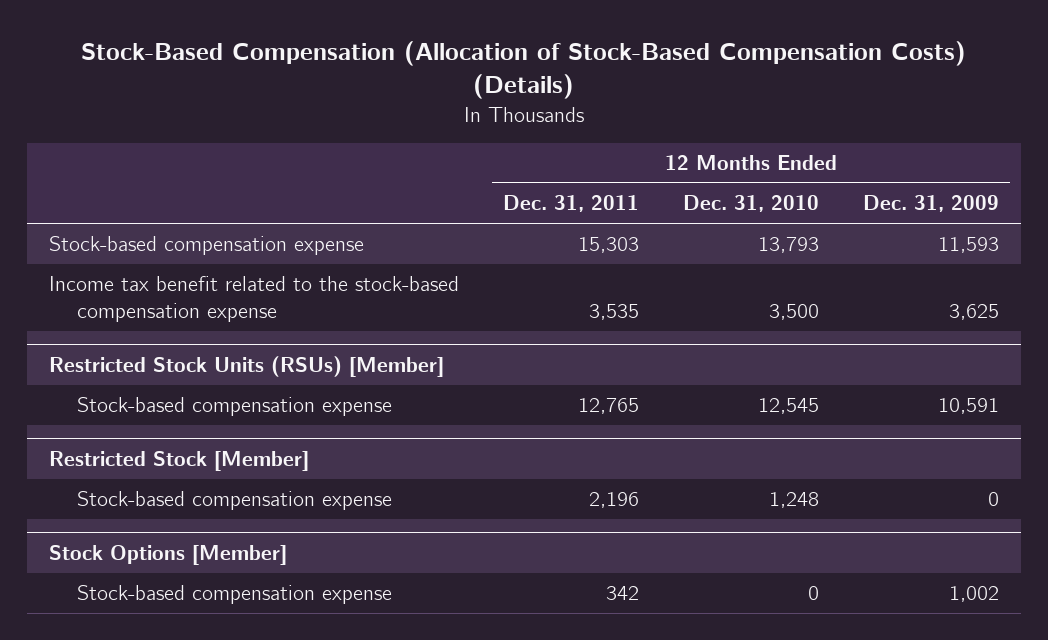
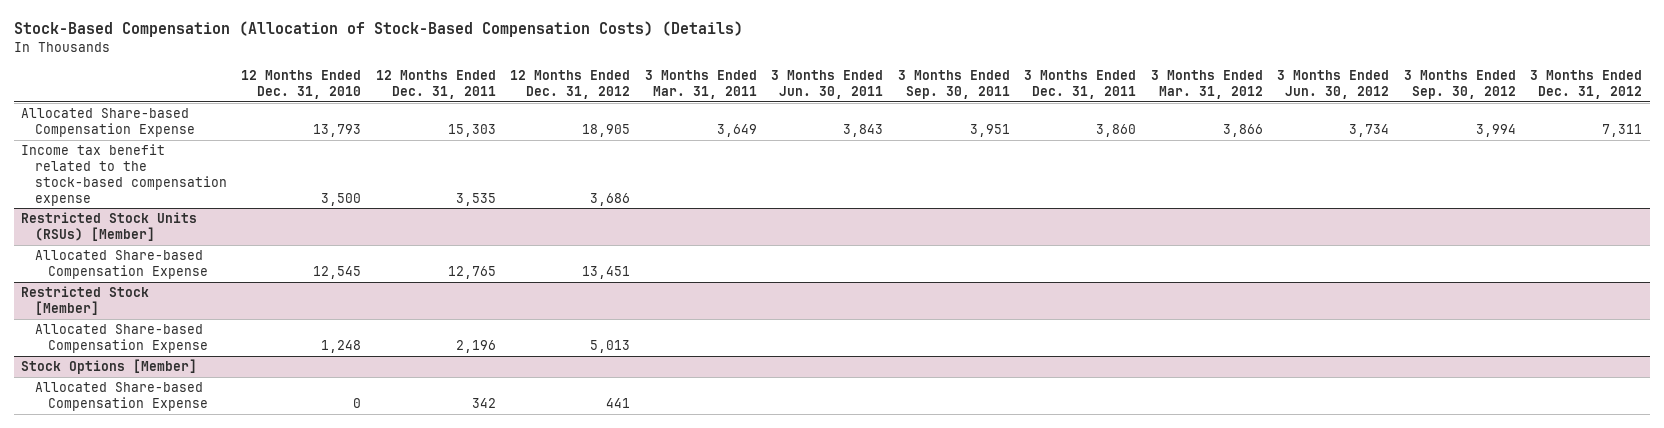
[862,195,999,213] Dec. 31, 2009 -> none
none -> [510,70,631,100] 12 Months Ended Dec. 31, 2012
none -> [644,70,757,100] 3 Months Ended Mar. 31, 2011
none -> [771,70,884,100] 3 Months Ended Jun. 30, 2011
none -> [897,70,1010,100] 3 Months Ended Sep. 30, 2011
none -> [1024,70,1137,100] 3 Months Ended Dec. 31, 2011
none -> [1150,70,1263,100] 3 Months Ended Mar. 31, 2012
none -> [1277,70,1390,100] 3 Months Ended Jun. 30, 2012
none -> [1403,70,1516,100] 3 Months Ended Sep. 30, 2012
none -> [1530,70,1643,100] 3 Months Ended Dec. 31, 2012
[49,236,365,256] Stock-based compensation expense -> [21,108,195,138] Allocated Share-based Compensation Expense
[76,397,392,417] Stock-based compensation expense -> [34,250,209,280] Allocated Share-based Compensation Expense
[76,491,392,511] Stock-based compensation expense -> [34,324,209,354] Allocated Share-based Compensation Expense
[76,585,392,605] Stock-based compensation expense -> [34,382,209,412] Allocated Share-based Compensation Expense

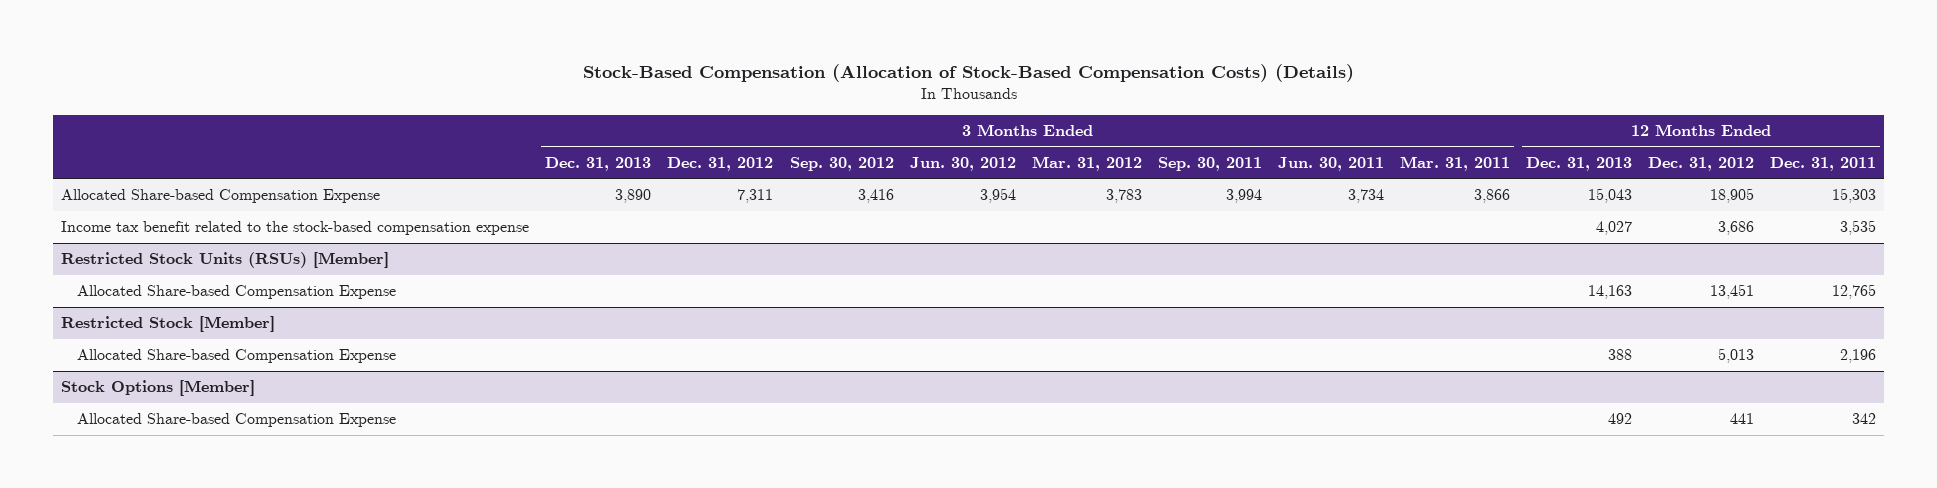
[241,70,362,100] 12 Months Ended Dec. 31, 2010 -> none
[1024,70,1137,100] 3 Months Ended Dec. 31, 2011 -> none
none -> [545,156,652,171] Dec. 31, 2013
none -> [1525,156,1632,171] Dec. 31, 2013
[716,124,757,138] 3,649 -> [1473,189,1510,204] 3,866
[843,124,884,138] 3,843 -> [1347,189,1384,204] 3,734
[969,124,1010,138] 3,951 -> [1225,189,1262,204] 3,994
[1222,124,1263,138] 3,866 -> [1105,189,1142,204] 3,783
[1349,124,1390,138] 3,734 -> [979,188,1016,204] 3,954
[1475,124,1516,138] 3,994 -> [857,189,894,204] 3,416

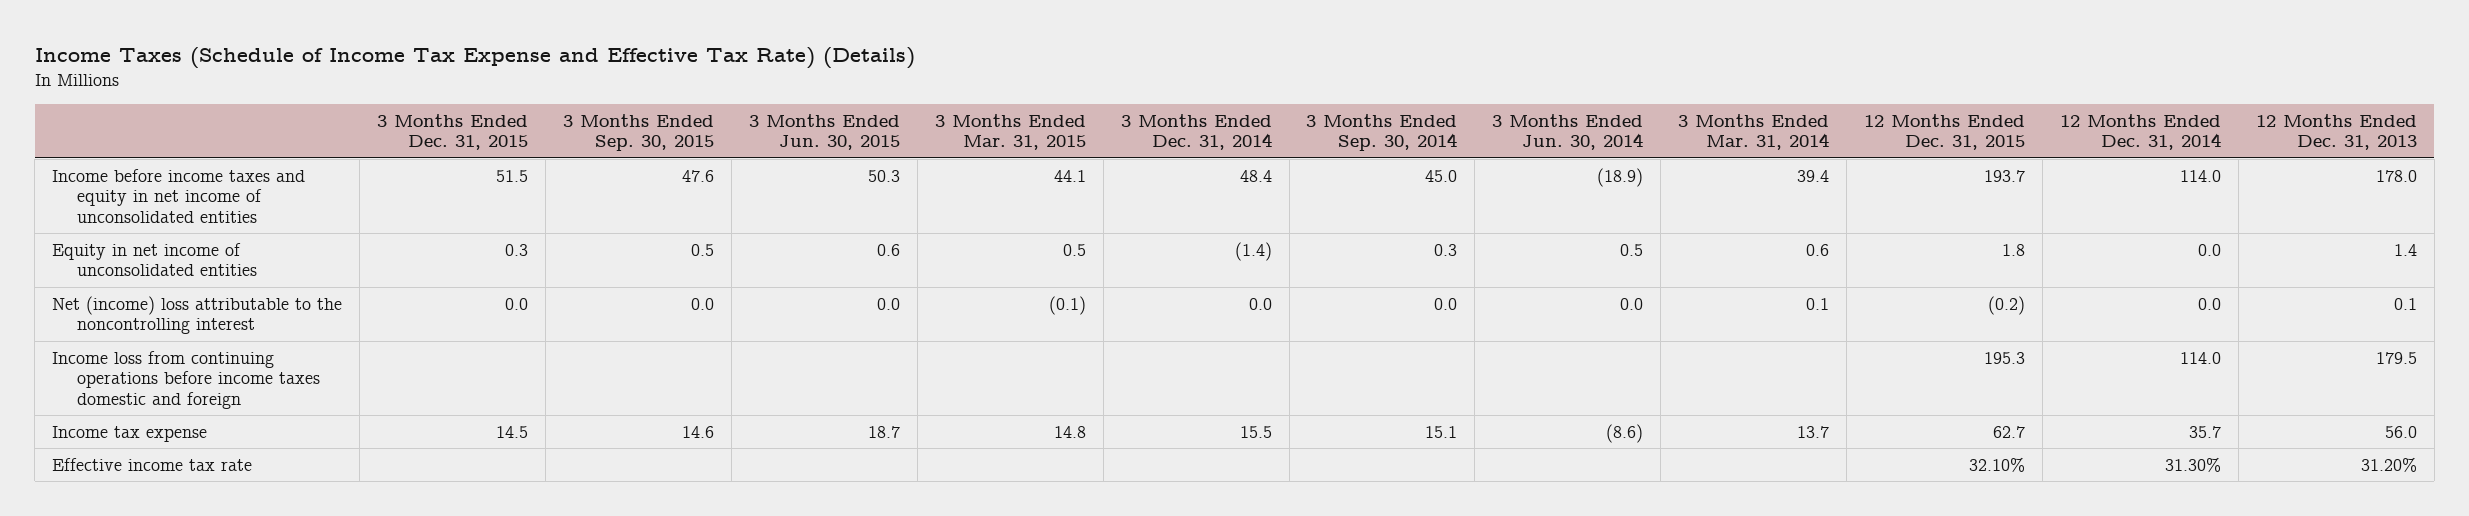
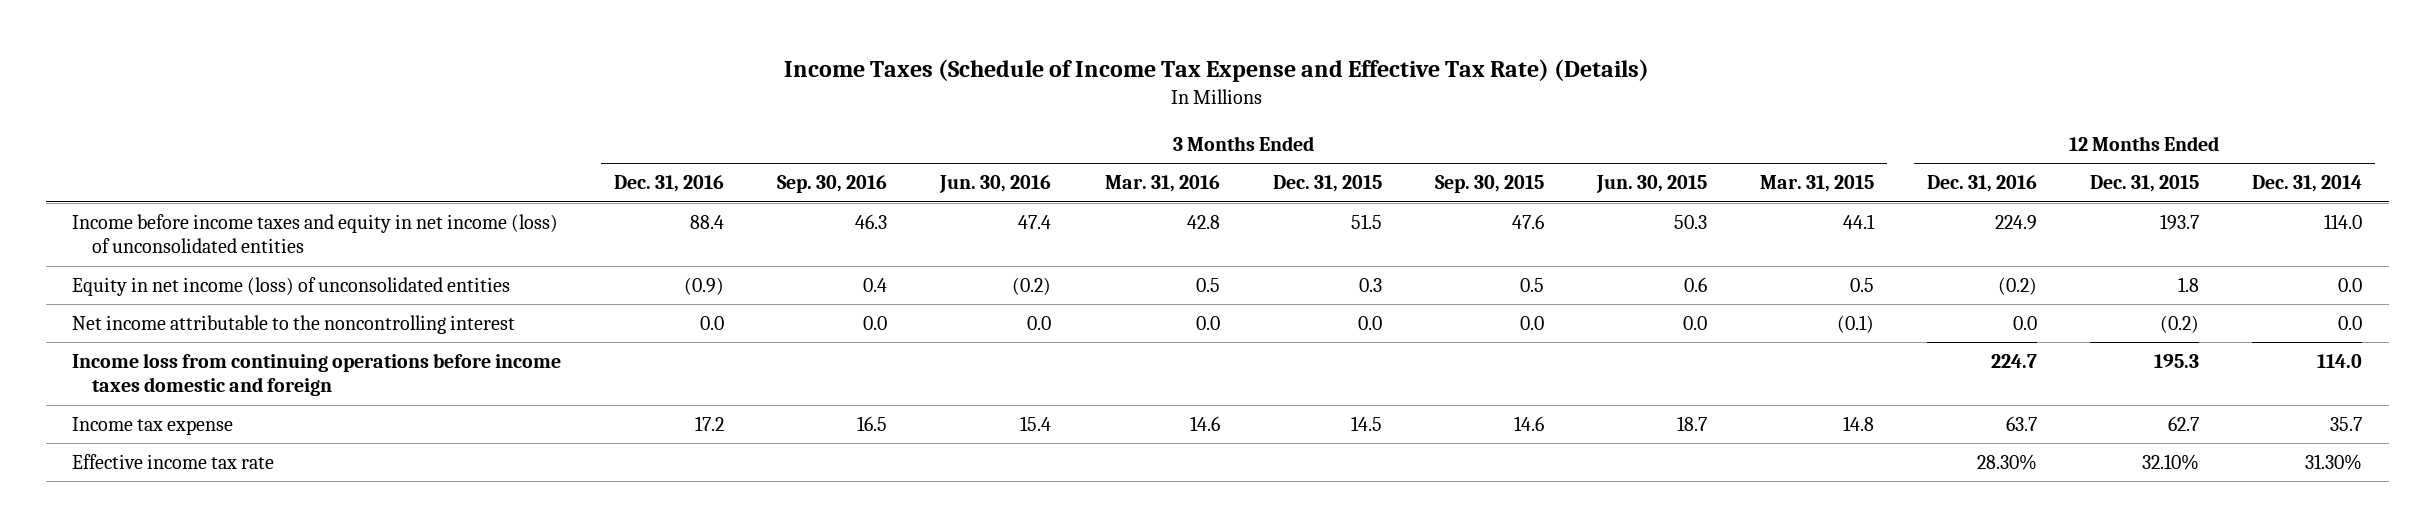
[1120,114,1272,151] 3 Months Ended Dec. 31, 2014 -> none
[1306,114,1458,152] 3 Months Ended Sep. 30, 2014 -> none
[1492,114,1644,151] 3 Months Ended Jun. 30, 2014 -> none
[1678,114,1830,151] 3 Months Ended Mar. 31, 2014 -> none
[2255,114,2417,151] 12 Months Ended Dec. 31, 2013 -> none
none -> [614,175,725,193] Dec. 31, 2016
none -> [777,175,888,194] Sep. 30, 2016
none -> [939,175,1052,194] Jun. 30, 2016
none -> [1104,175,1220,193] Mar. 31, 2016
none -> [1926,175,2037,193] Dec. 31, 2016
[52,168,306,223] Income before income taxes and equity in net income of unconsolidated entities -> [72,214,559,254] Income before income taxes and equity in net income (loss) of unconsolidated entities
[52,242,257,277] Equity in net income of unconsolidated entities -> [72,277,511,297] Equity in net income (loss) of unconsolidated entities
[52,295,343,335] Net (income) loss attributable to the noncontrolling interest -> [72,315,516,335] Net income attributable to the noncontrolling interest

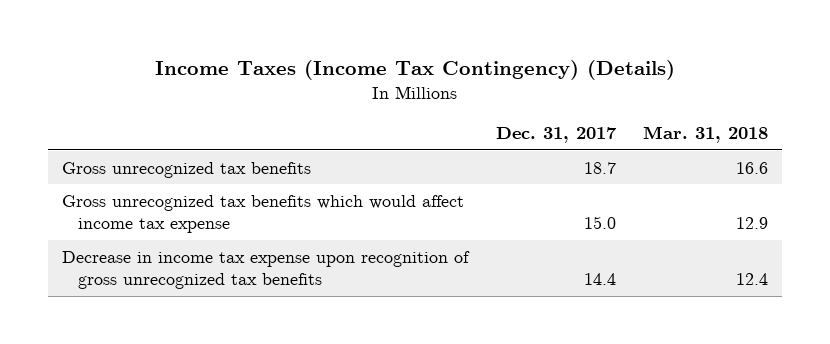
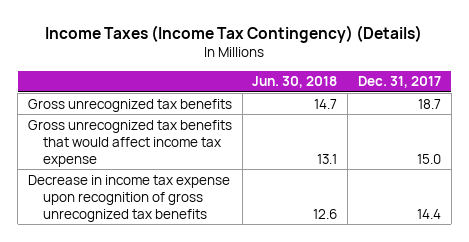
[643,125,769,143] Mar. 31, 2018 -> none
none -> [252,76,338,89] Jun. 30, 2018
[61,194,464,234] Gross unrecognized tax benefits which would affect income tax expense -> [27,119,232,167] Gross unrecognized tax benefits that would affect income tax expense

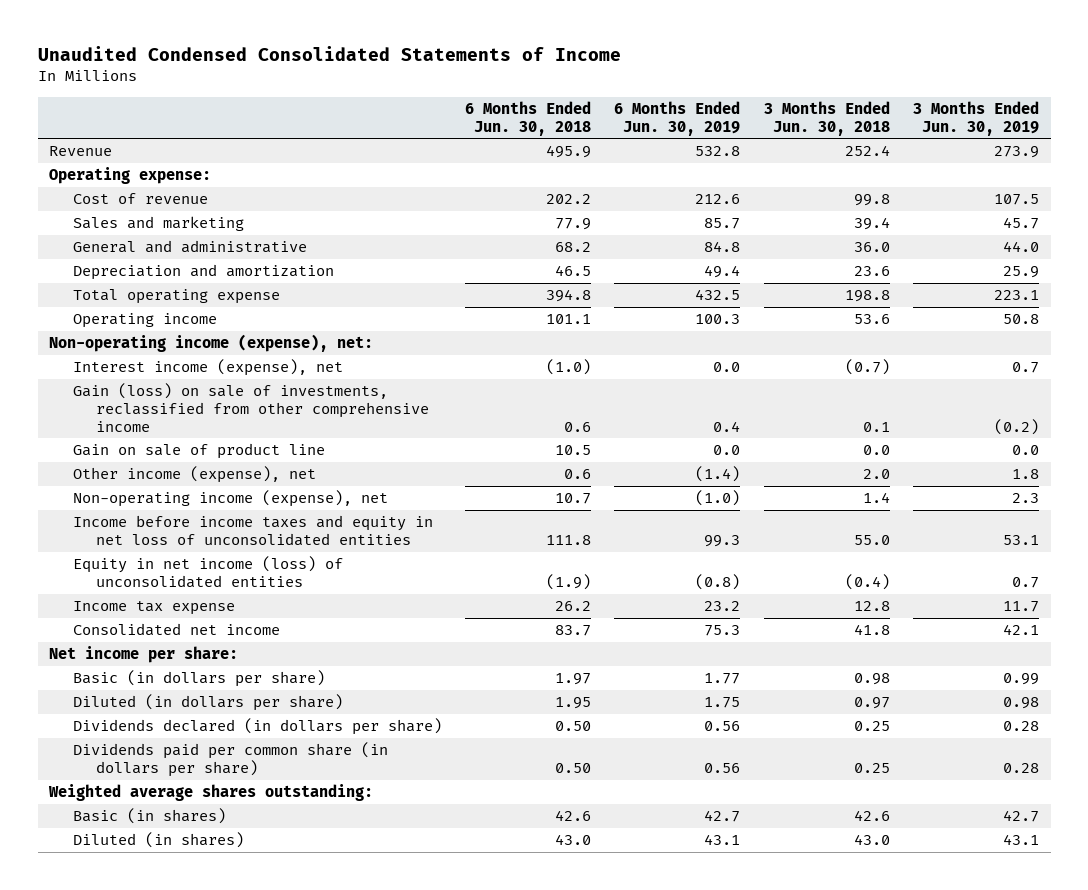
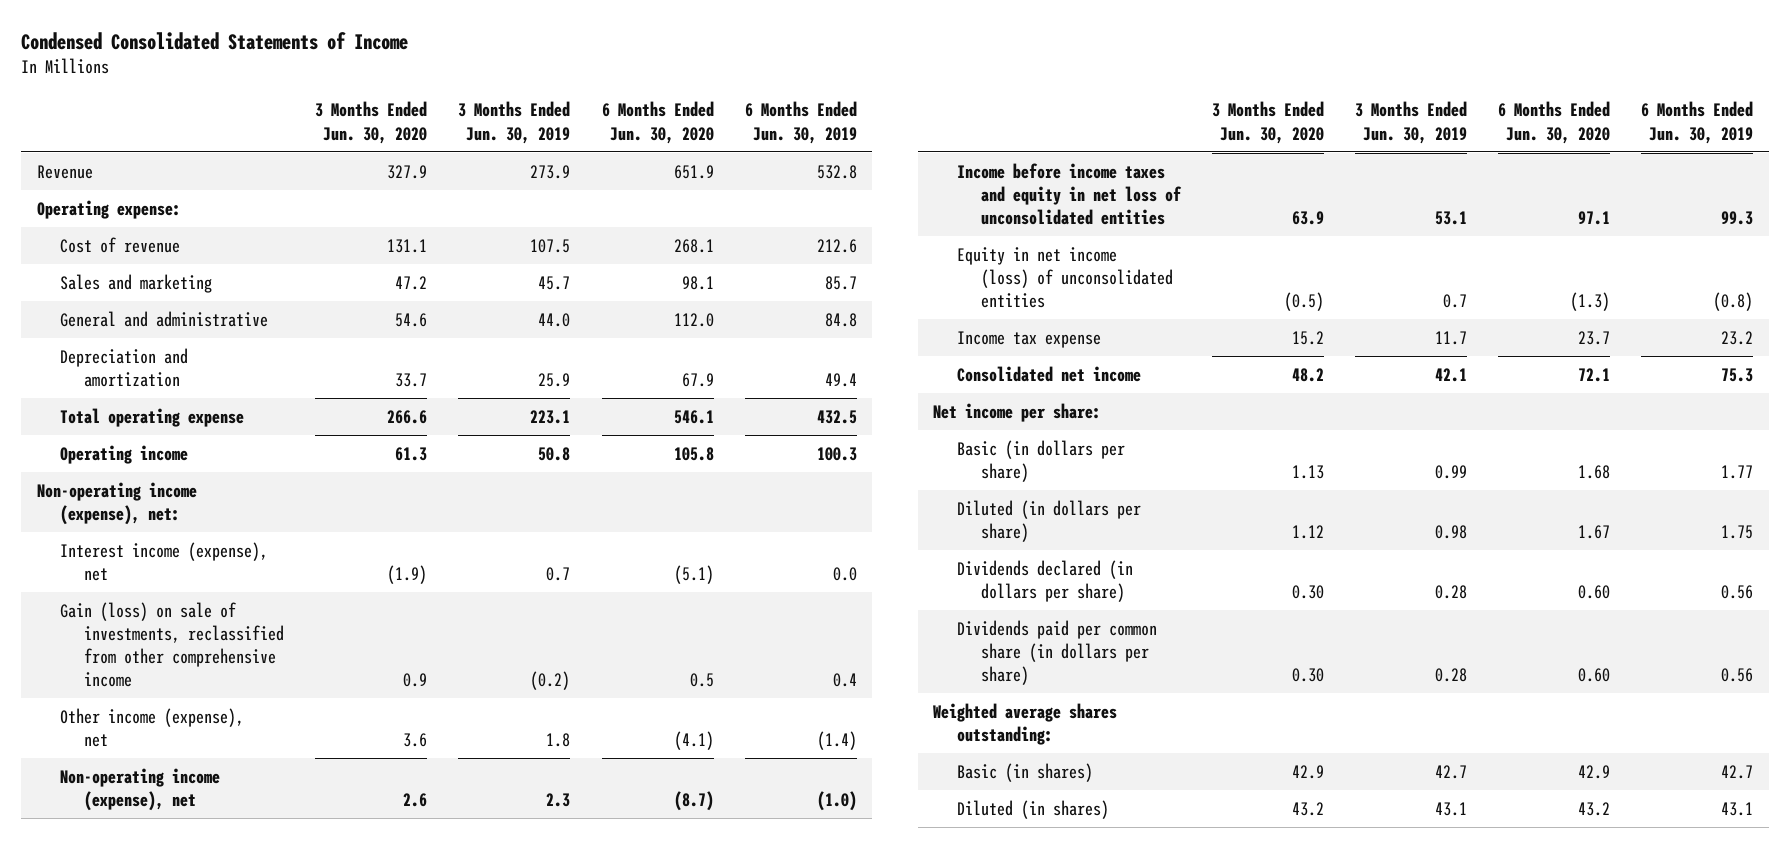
[37,46,621,62] Unaudited Condensed Consolidated Statements of Income -> [20,32,408,51] Condensed Consolidated Statements of Income
[465,100,592,136] 6 Months Ended Jun. 30, 2018 -> none
[763,100,890,136] 3 Months Ended Jun. 30, 2018 -> none
none -> [315,101,428,144] 3 Months Ended Jun. 30, 2020
none -> [601,101,714,144] 6 Months Ended Jun. 30, 2020
[72,443,325,460] Gain on sale of product line -> none

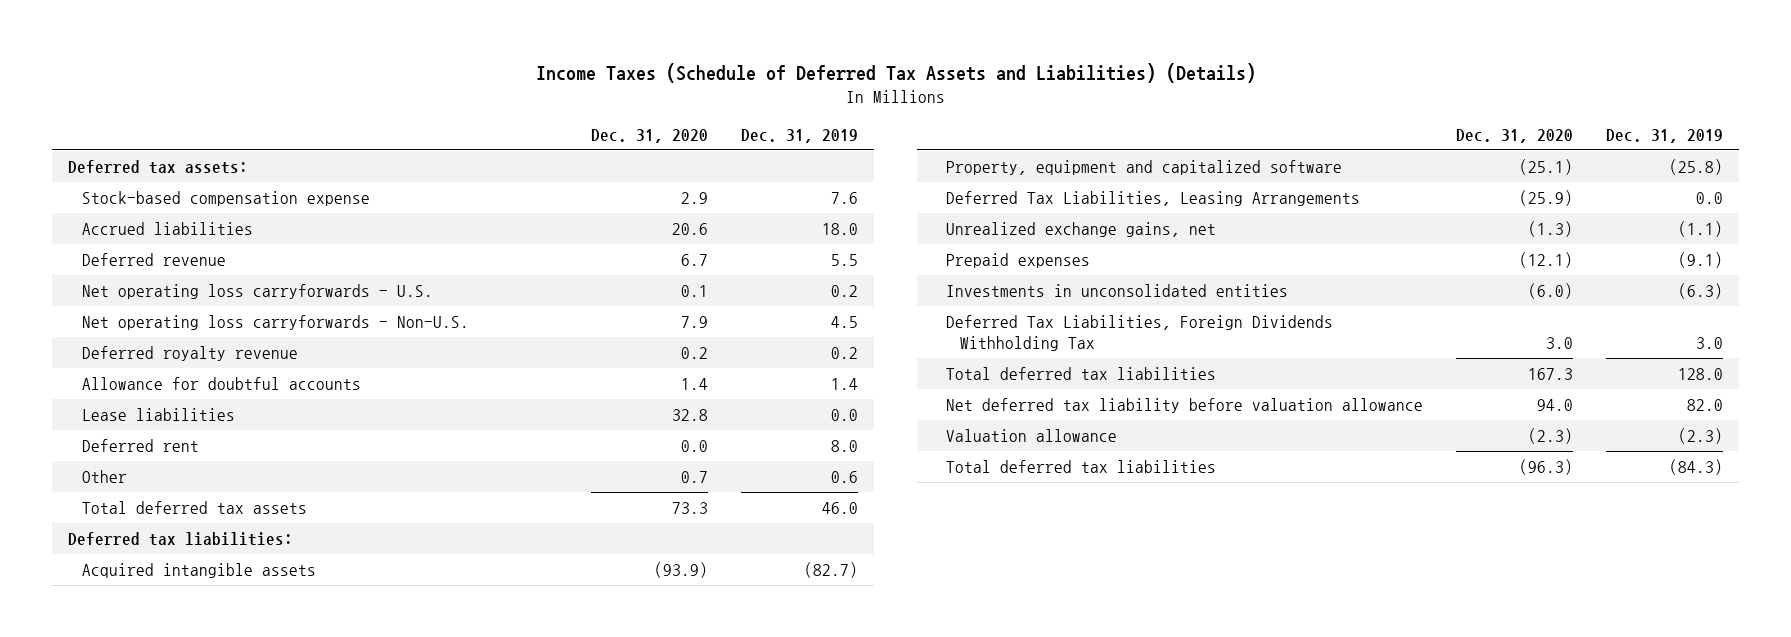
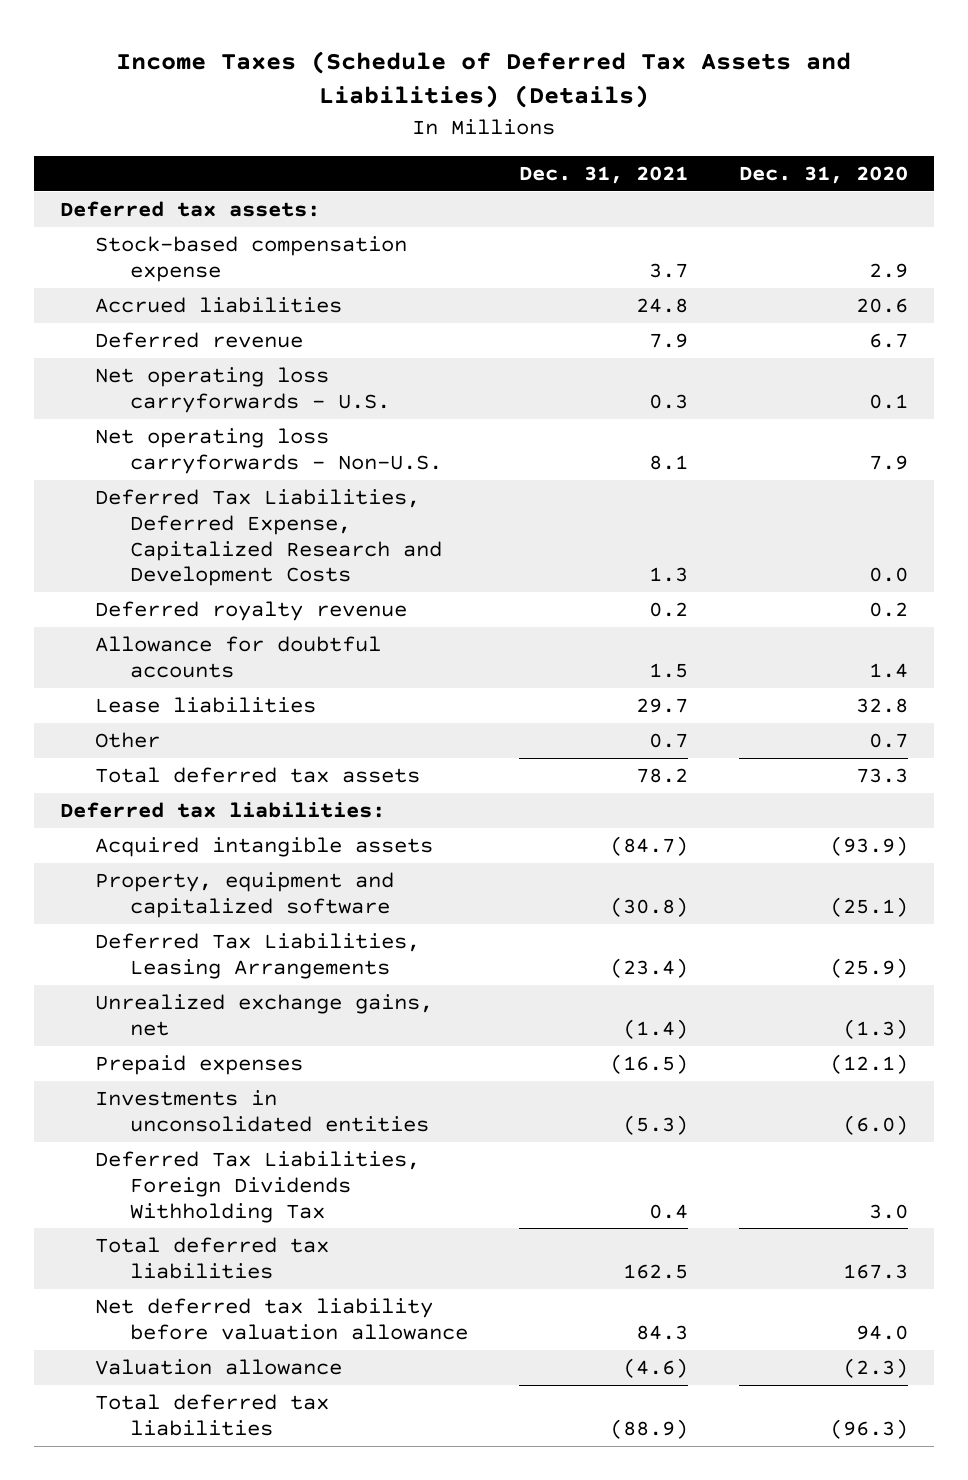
[740,128,858,143] Dec. 31, 2019 -> none
none -> [519,165,689,184] Dec. 31, 2021
none -> [95,489,443,587] Deferred Tax Liabilities, Deferred Expense, Capitalized Research and Development Costs
[81,438,199,452] Deferred rent -> none

